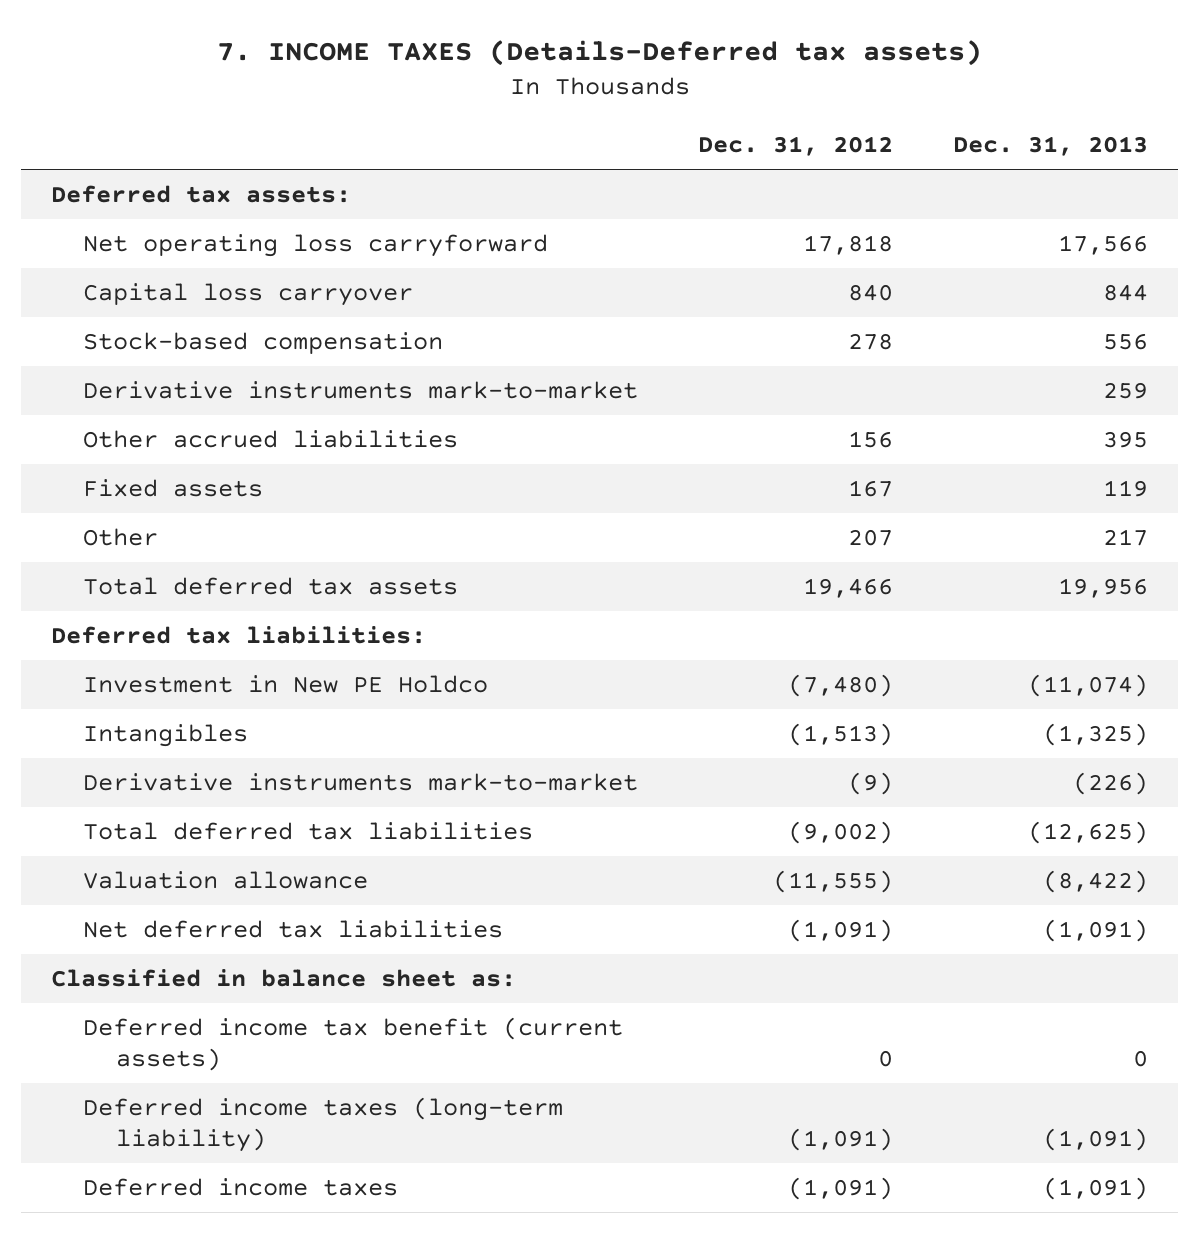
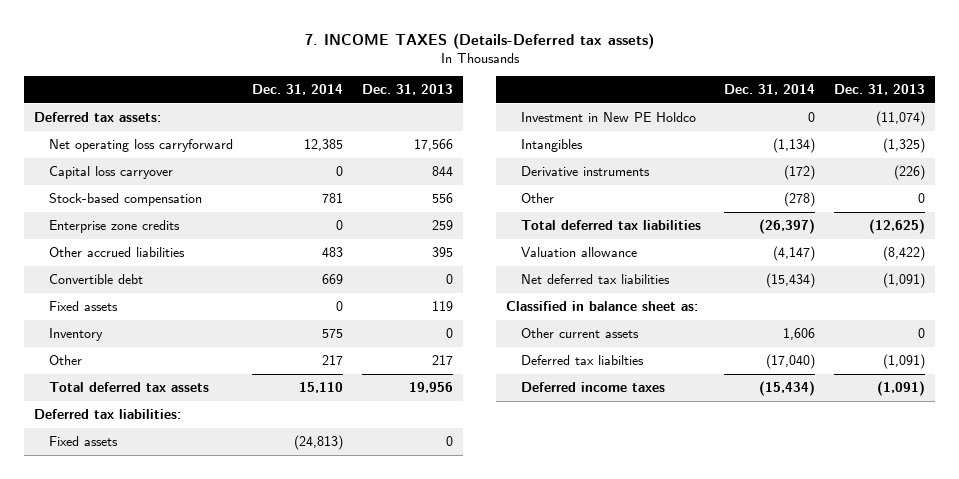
[698,135,894,156] Dec. 31, 2012 -> none
none -> [252,84,344,96] Dec. 31, 2014
[83,381,639,400] Derivative instruments mark-to-market -> [48,219,180,233] Enterprise zone credits
none -> [48,273,143,284] Convertible debt
none -> [48,327,103,341] Inventory
none -> [48,435,118,446] Fixed assets
[83,773,639,792] Derivative instruments mark-to-market -> [520,165,650,176] Derivative instruments
none -> [520,192,554,203] Other
[83,1097,564,1152] Deferred income taxes (long-term liability) -> none
none -> [520,327,639,338] Other current assets
[83,1017,624,1071] Deferred income tax benefit (current assets) -> [520,354,644,365] Deferred tax liabilties
[1133,1049,1149,1067] 0 -> [883,353,926,369] (1,091)

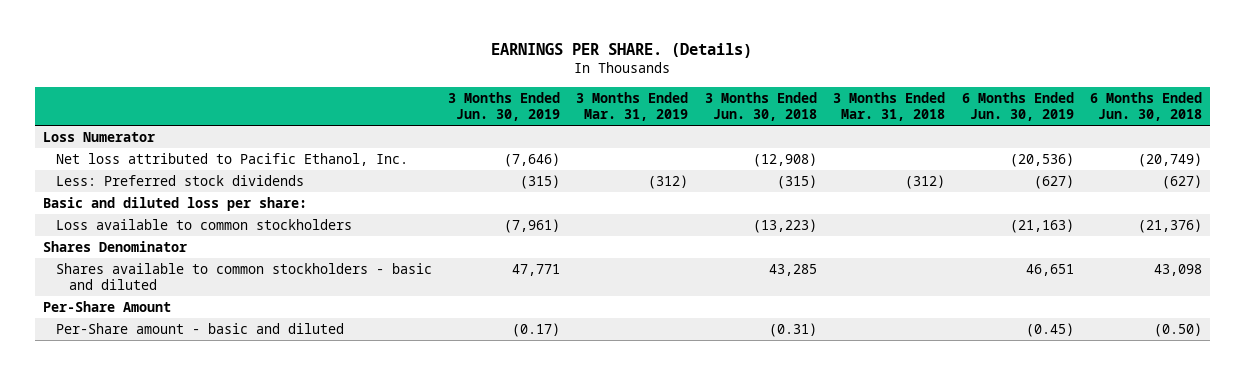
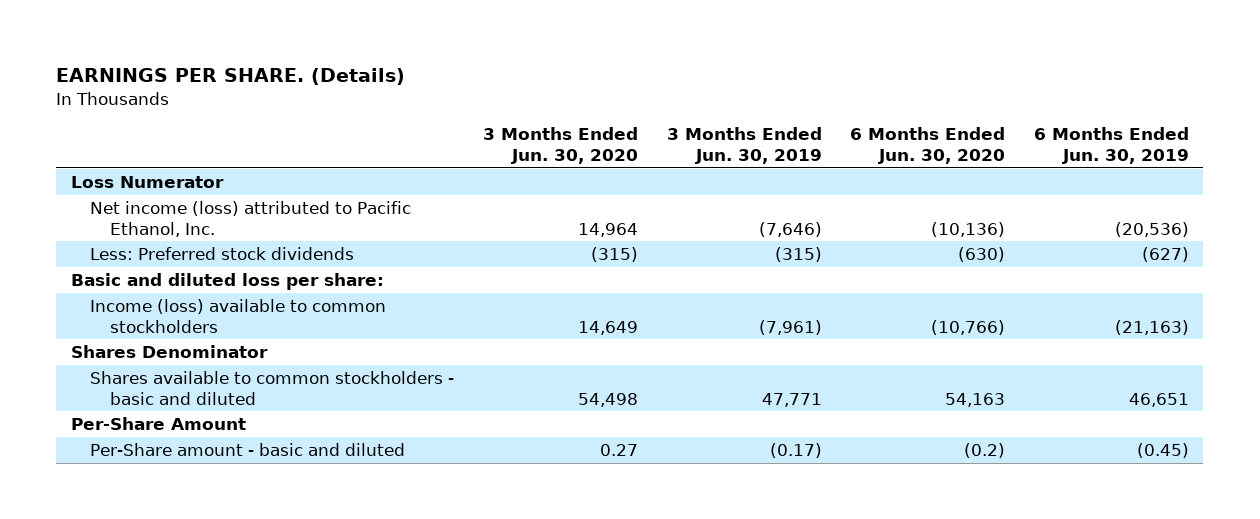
[576,91,689,121] 3 Months Ended Mar. 31, 2019 -> none
[704,91,817,121] 3 Months Ended Jun. 30, 2018 -> none
[833,91,946,121] 3 Months Ended Mar. 31, 2018 -> none
[1089,91,1202,121] 6 Months Ended Jun. 30, 2018 -> none
none -> [483,127,639,164] 3 Months Ended Jun. 30, 2020
none -> [850,127,1006,164] 6 Months Ended Jun. 30, 2020
[55,152,408,166] Net loss attributed to Pacific Ethanol, Inc. -> [90,200,412,237] Net income (loss) attributed to Pacific Ethanol, Inc.
[55,218,352,230] Loss available to common stockholders -> [90,298,387,333] Income (loss) available to common stockholders

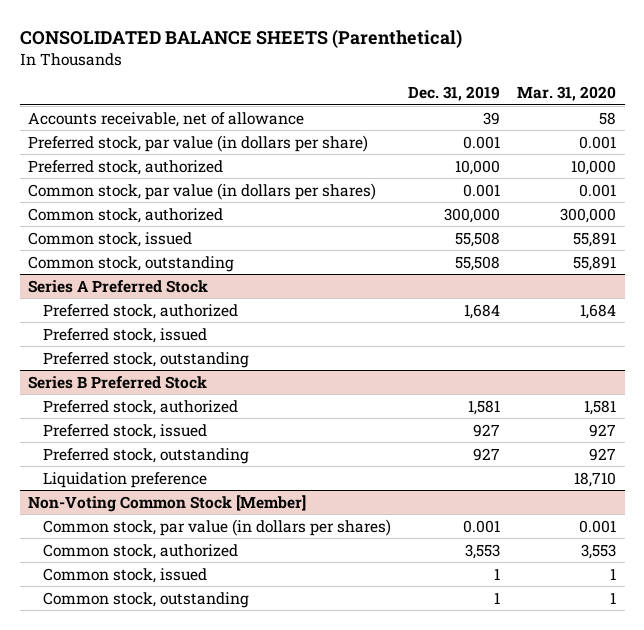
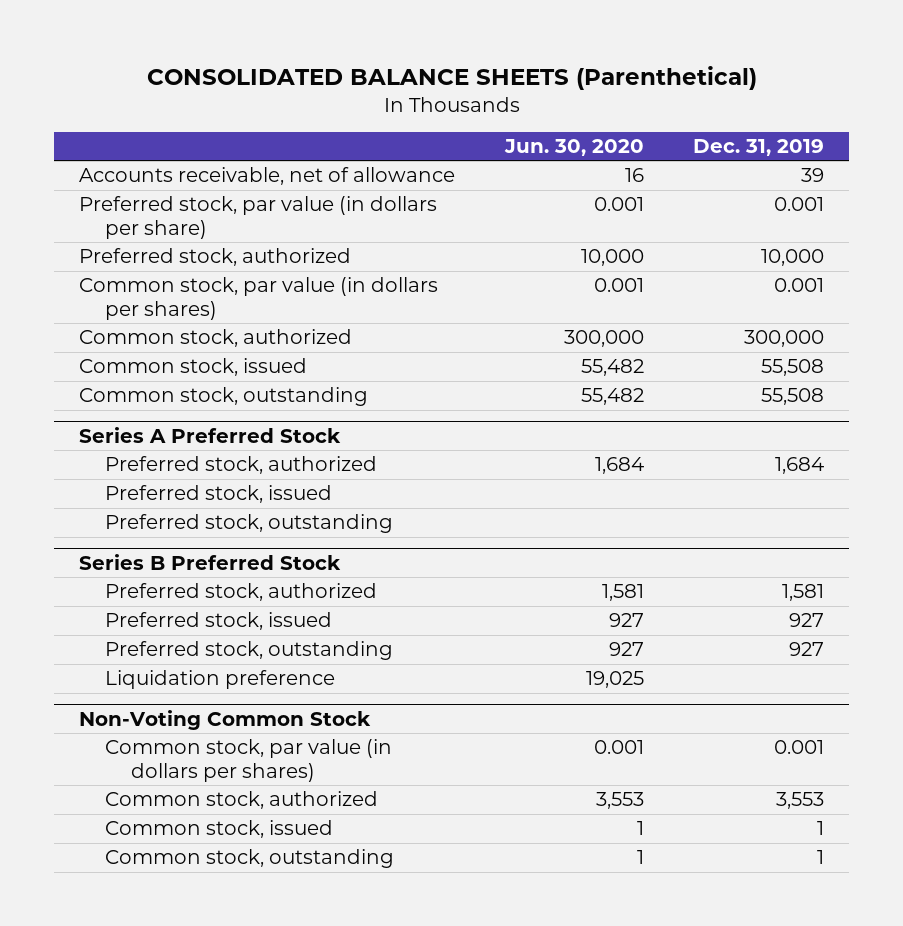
[517,85,617,101] Mar. 31, 2020 -> none
none -> [503,138,644,156] Jun. 30, 2020
[28,494,307,512] Non-Voting Common Stock [Member] -> [79,710,372,731] Non-Voting Common Stock

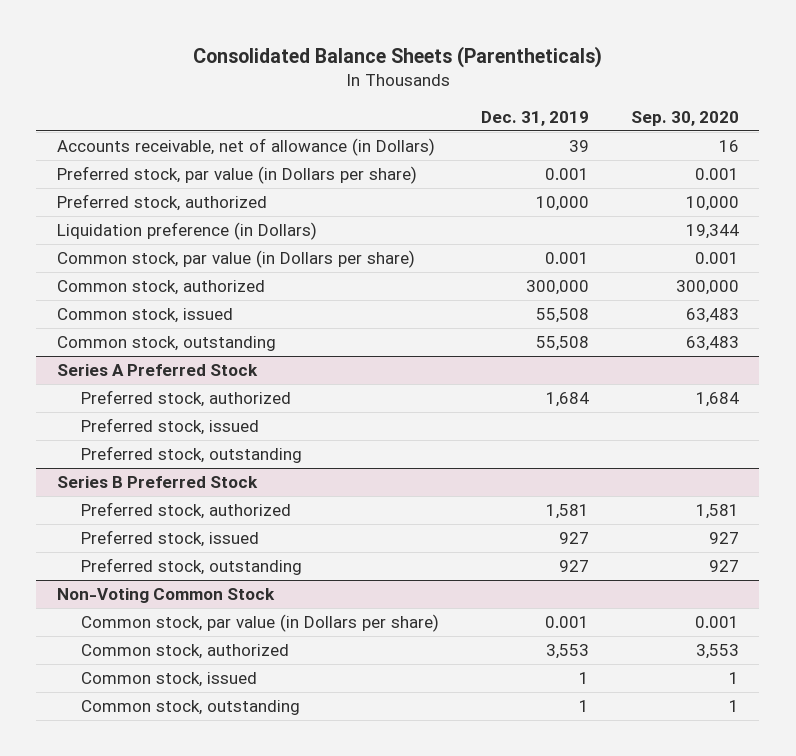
[146,66,757,91] CONSOLIDATED BALANCE SHEETS (Parenthetical) -> [192,45,602,68] Consolidated Balance Sheets (Parentheticals)
[503,138,644,156] Jun. 30, 2020 -> none
none -> [630,110,739,126] Sep. 30, 2020
[79,167,456,186] Accounts receivable, net of allowance -> [57,138,436,157] Accounts receivable, net of allowance (in Dollars)
[79,196,438,239] Preferred stock, par value (in dollars per share) -> [57,166,418,185] Preferred stock, par value (in Dollars per share)
none -> [57,222,318,241] Liquidation preference (in Dollars)
[79,277,439,320] Common stock, par value (in dollars per shares) -> [57,250,416,269] Common stock, par value (in Dollars per share)
[104,670,335,690] Liquidation preference -> none
[104,739,392,782] Common stock, par value (in dollars per shares) -> [81,614,440,633] Common stock, par value (in Dollars per share)

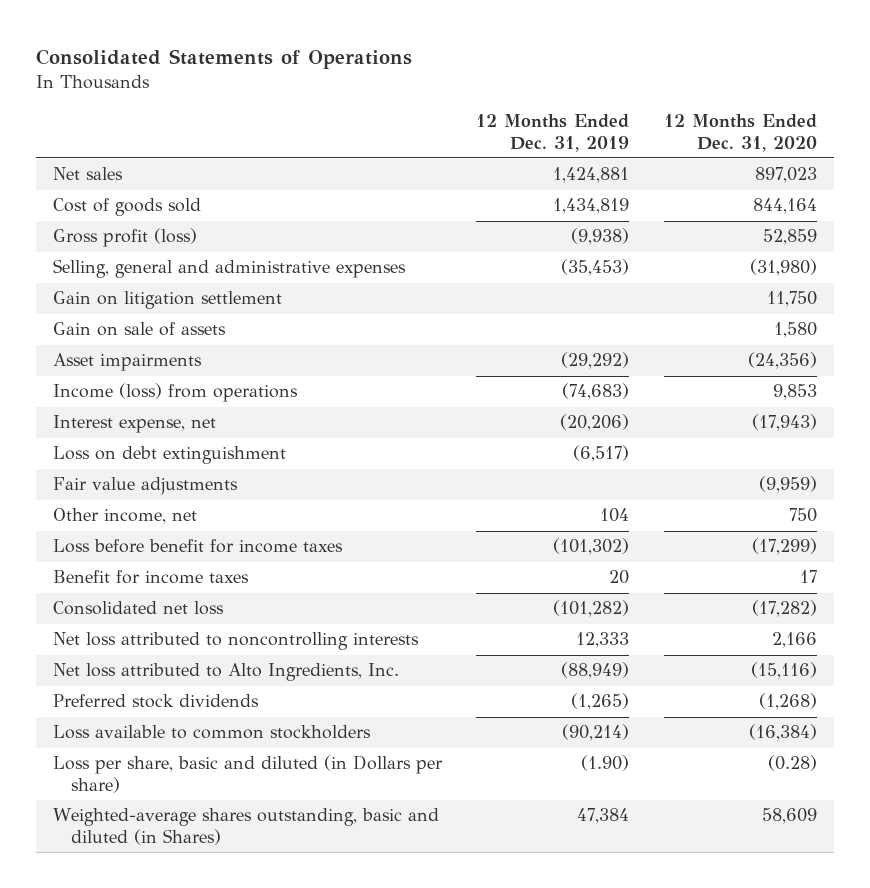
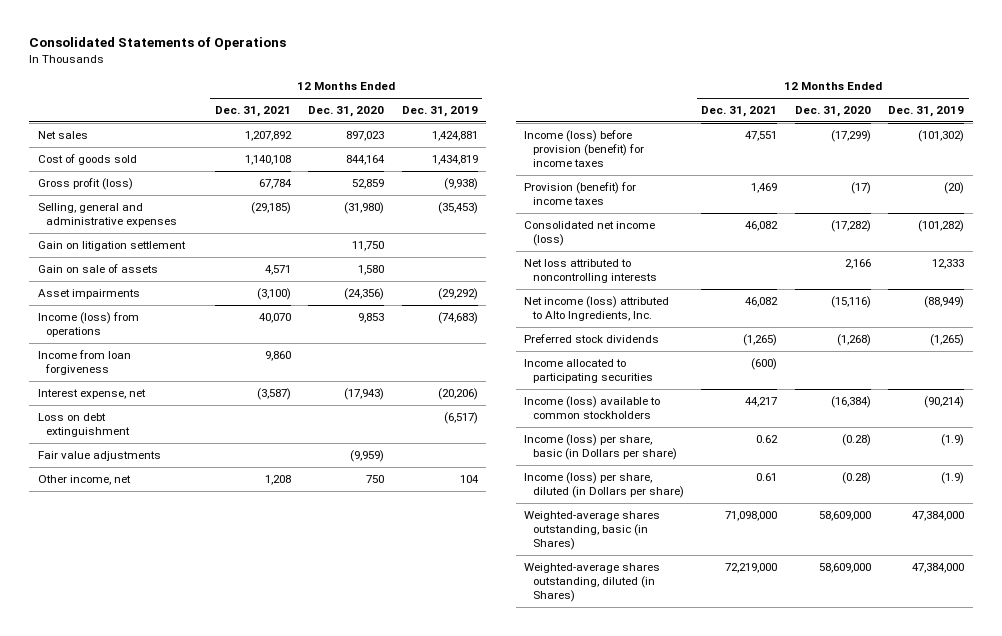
none -> [214,105,291,117] Dec. 31, 2021
none -> [37,349,131,376] Income from loan forgiveness
[53,539,344,554] Loss before benefit for income taxes -> [524,129,644,168] Income (loss) before provision (benefit) for income taxes
[53,570,250,585] Benefit for income taxes -> [524,181,637,206] Provision (benefit) for income taxes
[609,570,630,585] 20 -> [944,181,965,194] (20)
[799,570,817,584] 17 -> [850,181,871,194] (17)
[53,601,225,616] Consolidated net loss -> [524,220,656,247] Consolidated net income (loss)
[53,663,400,682] Net loss attributed to Alto Ingredients, Inc. -> [524,295,670,322] Net income (loss) attributed to Alto Ingredients, Inc.
none -> [524,358,653,384] Income allocated to participating securities
[53,725,372,740] Loss available to common stockholders -> [524,395,661,420] Income (loss) available to common stockholders
none -> [524,433,677,461] Income (loss) per share, basic (in Dollars per share)
[53,755,444,793] Loss per share, basic and diluted (in Dollars per share) -> [524,471,684,499] Income (loss) per share, diluted (in Dollars per share)
[581,755,630,772] (1.90) -> [941,471,965,484] (1.9)
none -> [524,510,661,551] Weighted-average shares outstanding, basic (in Shares)
[53,808,440,845] Weighted-average shares outstanding, basic and diluted (in Shares) -> [524,562,661,603] Weighted-average shares outstanding, diluted (in Shares)
[577,808,630,825] 47,384 -> [912,562,965,573] 47,384,000
[761,808,817,825] 58,609 -> [818,562,871,573] 58,609,000

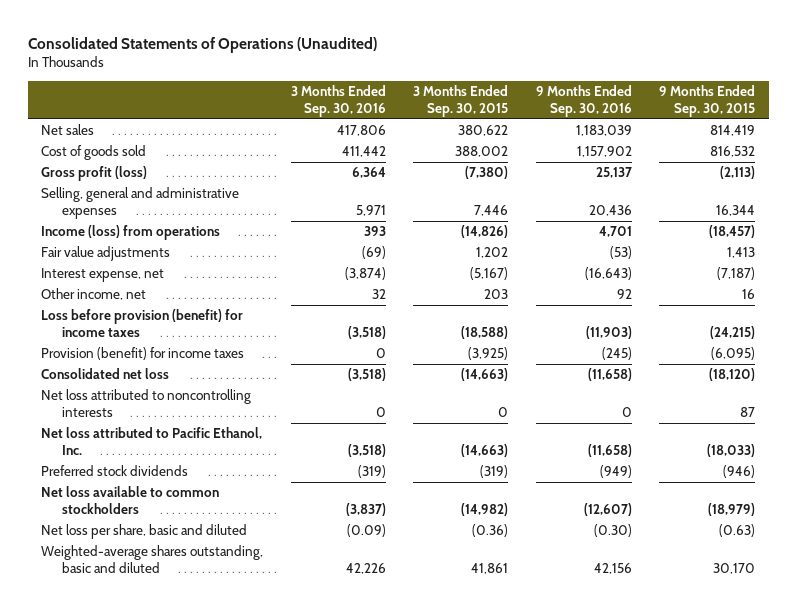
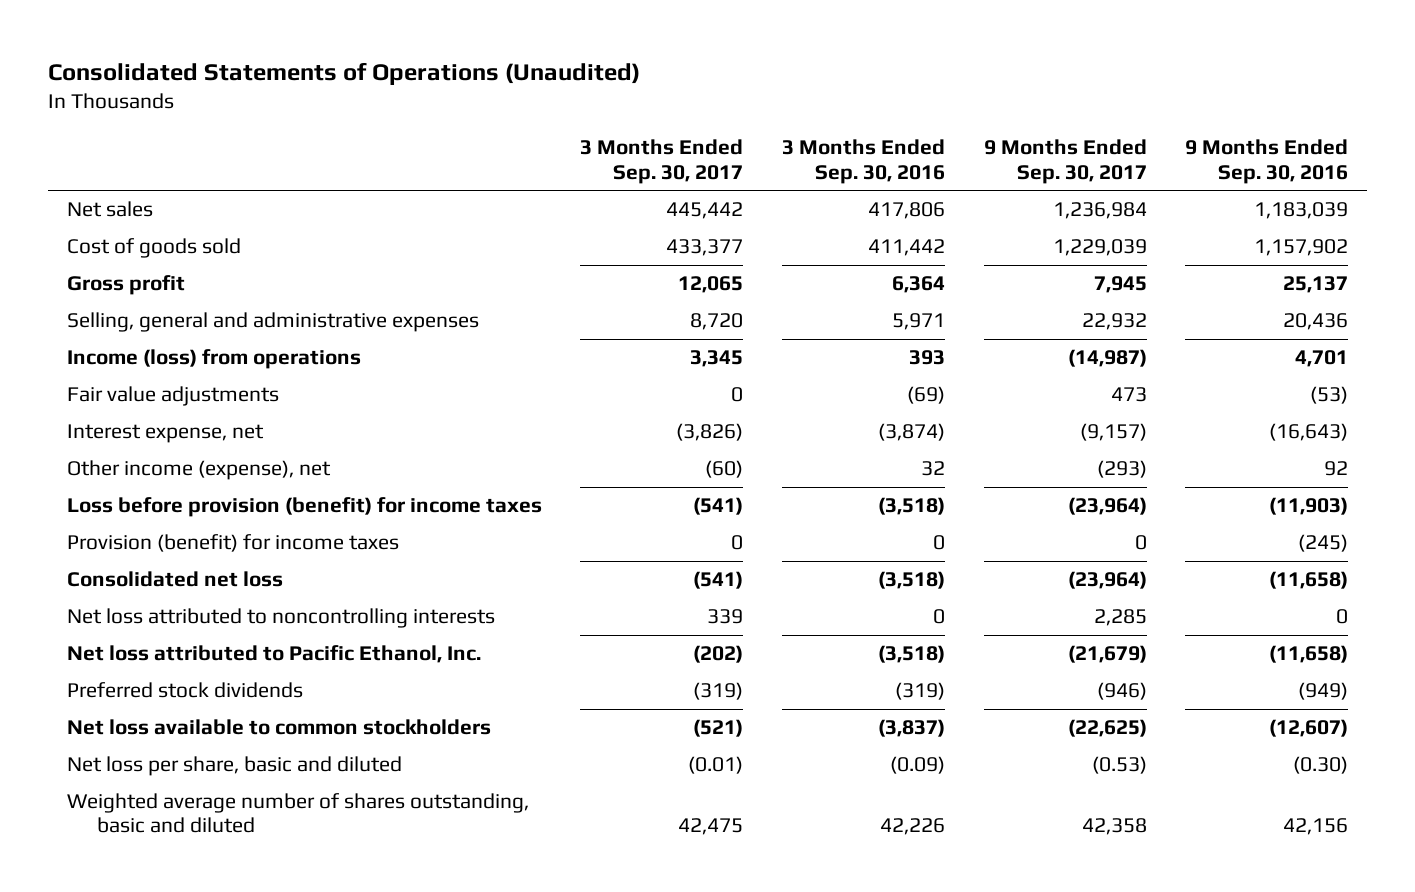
[413,85,509,118] 3 Months Ended Sep. 30, 2015 -> none
[659,85,756,118] 9 Months Ended Sep. 30, 2015 -> none
none -> [580,139,744,184] 3 Months Ended Sep. 30, 2017
none -> [983,139,1147,184] 9 Months Ended Sep. 30, 2017
[41,166,148,182] Gross profit (loss) -> [66,275,185,296] Gross profit
[41,288,147,301] Other income, net -> [66,460,331,481] Other income (expense), net
[41,545,264,573] Weighted-average shares outstanding, basic and diluted -> [66,793,529,834] Weighted average number of shares outstanding, basic and diluted

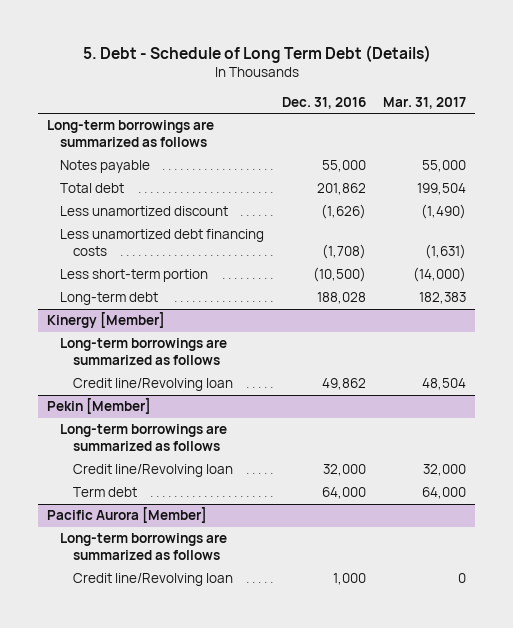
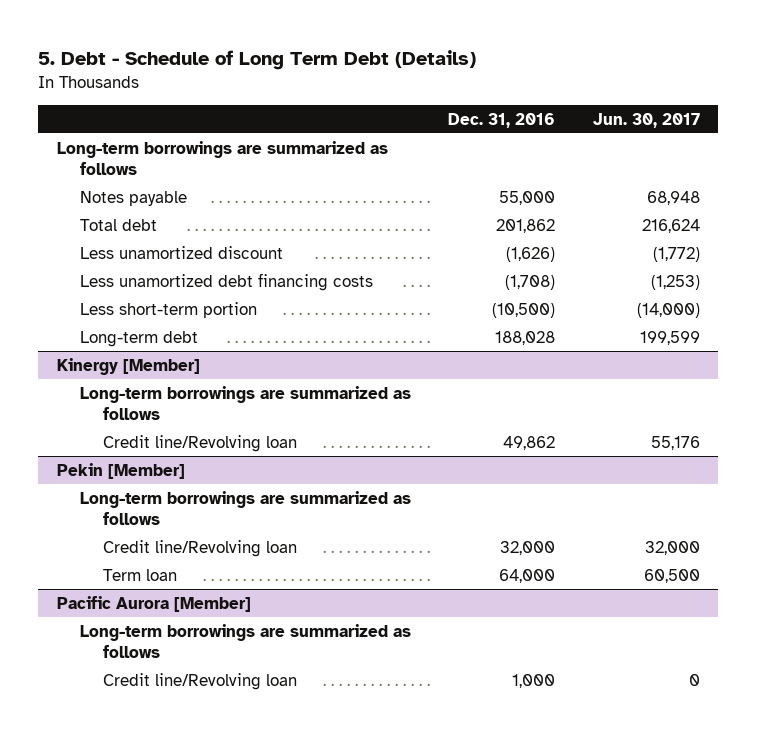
[383,96,467,109] Mar. 31, 2017 -> none
none -> [592,112,700,128] Jun. 30, 2017
[73,487,138,498] Term debt -> [102,568,177,581] Term loan

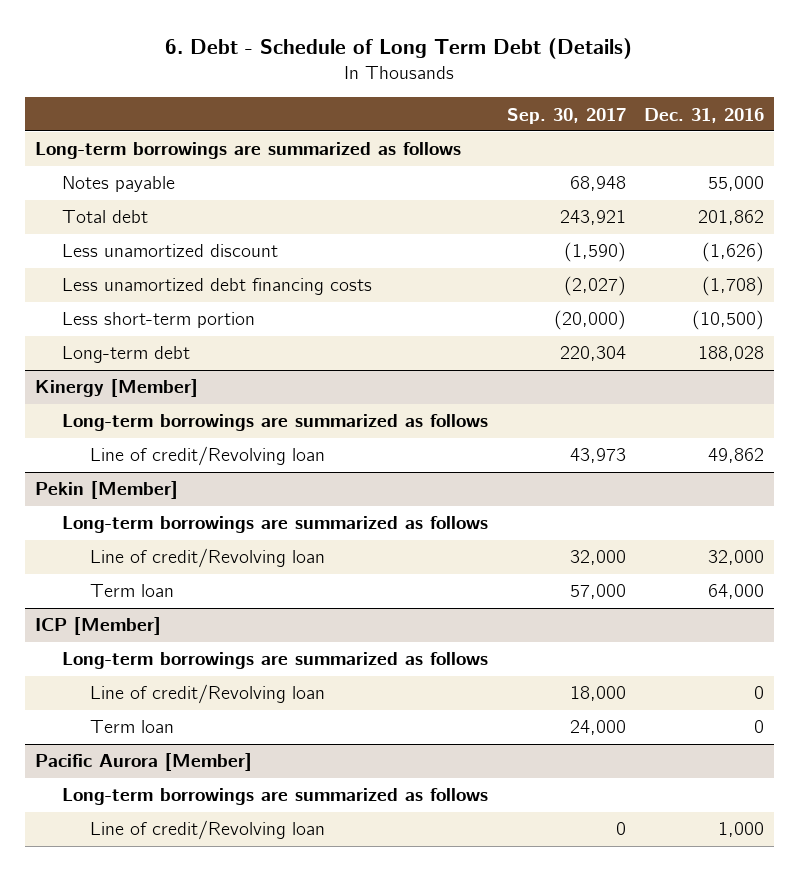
[38,49,477,70] 5. Debt - Schedule of Long Term Debt (Details) -> [165,38,633,60] 6. Debt - Schedule of Long Term Debt (Details)
[592,112,700,128] Jun. 30, 2017 -> none
none -> [506,107,626,124] Sep. 30, 2017
[102,434,297,452] Credit line/Revolving loan -> [89,446,325,467] Line of credit/Revolving loan
[102,539,297,557] Credit line/Revolving loan -> [89,548,325,569] Line of credit/Revolving loan
none -> [34,617,161,636] ICP [Member]
none -> [62,652,489,670] Long-term borrowings are summarized as follows
none -> [89,684,325,705] Line of credit/Revolving loan
none -> [89,720,174,734] Term loan
[102,672,297,690] Credit line/Revolving loan -> [89,820,325,841] Line of credit/Revolving loan

